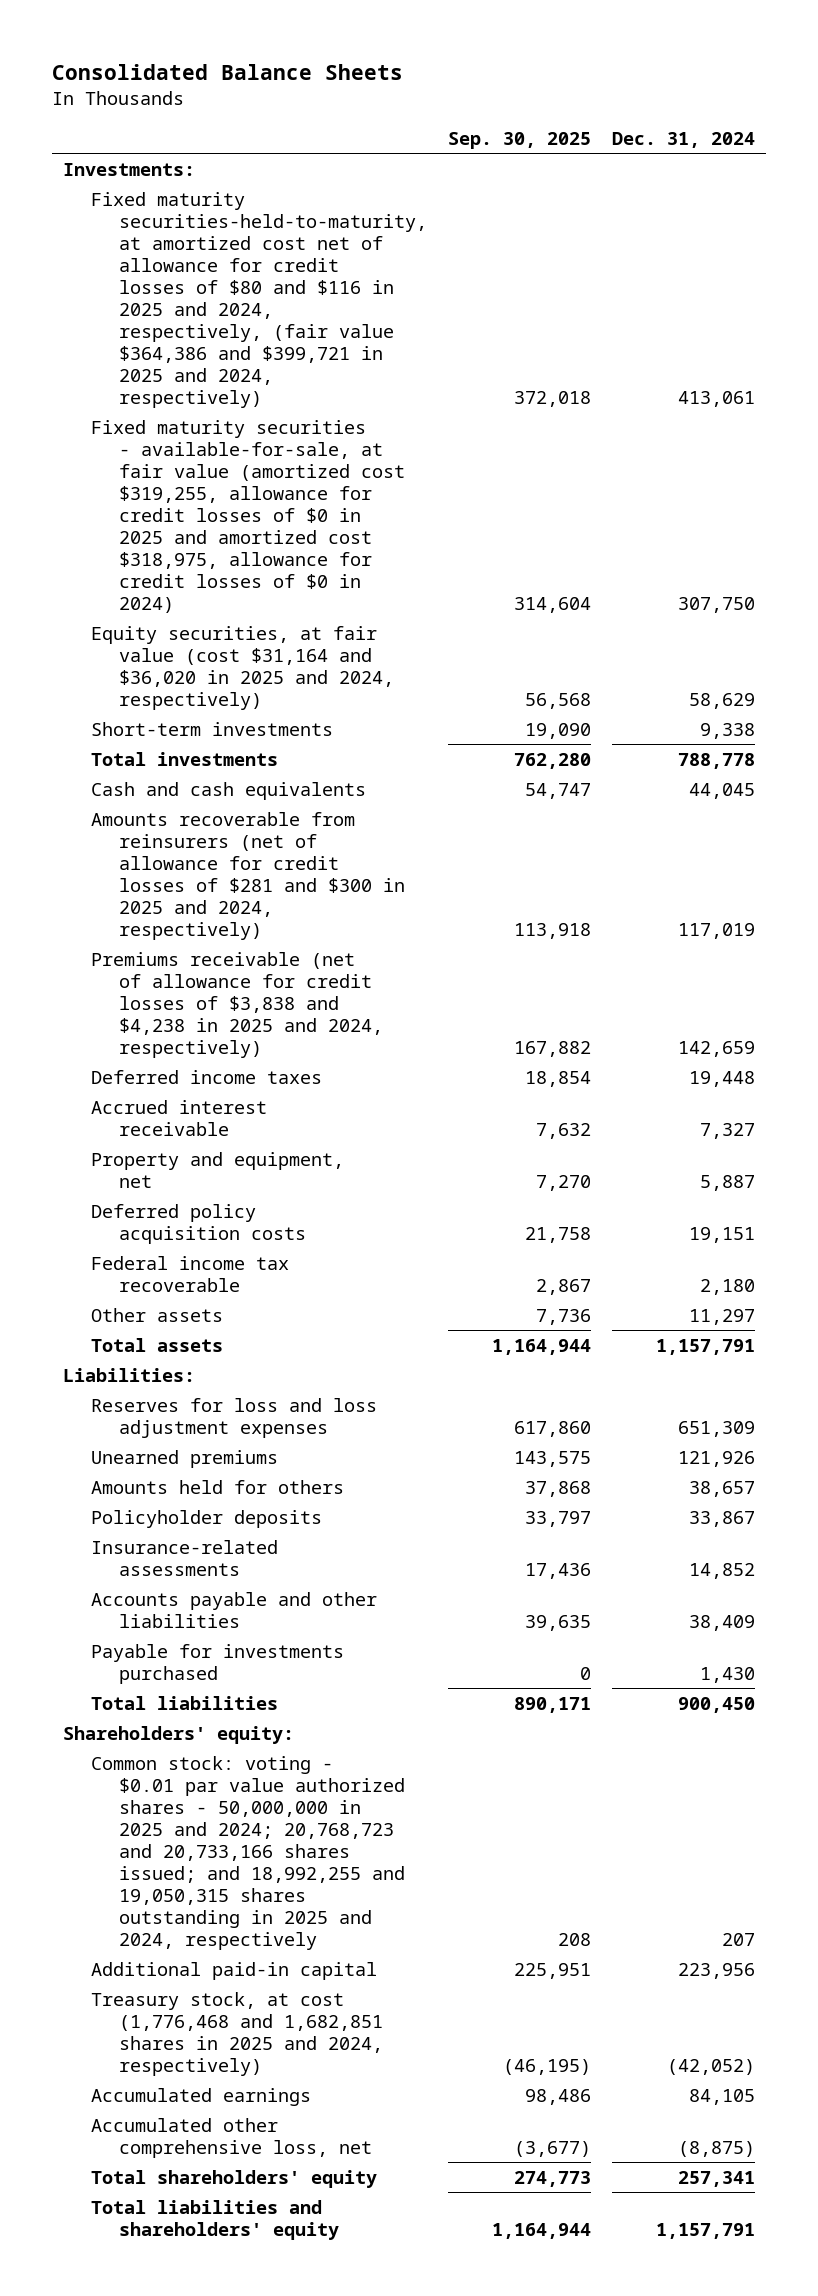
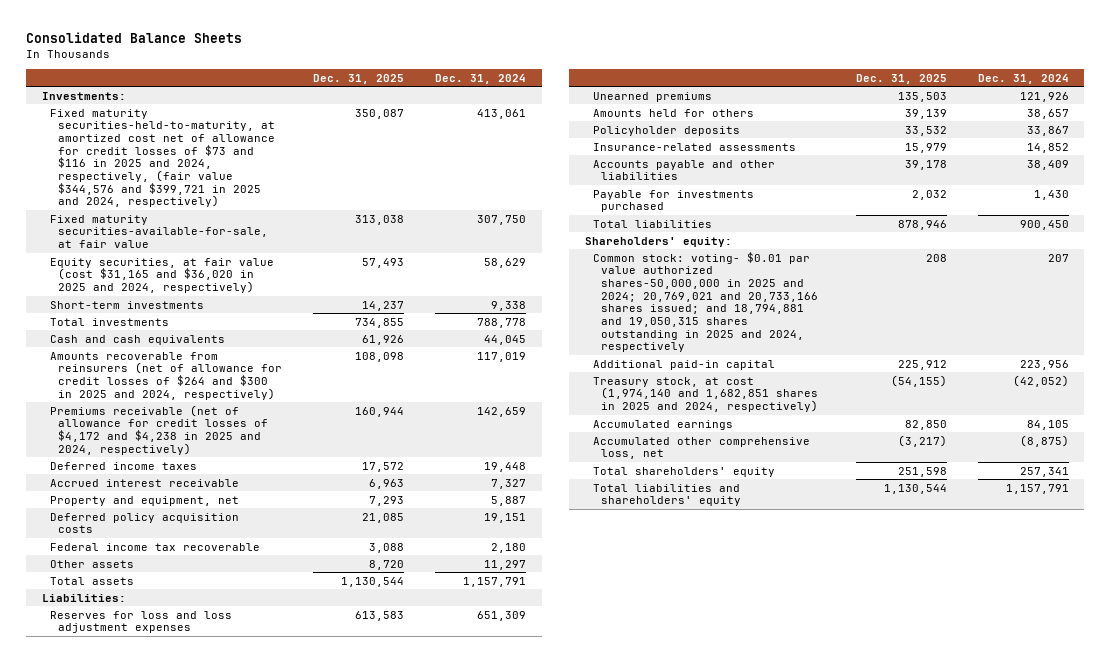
[448,132,592,150] Sep. 30, 2025 -> none
none -> [313,73,405,84] Dec. 31, 2025
[90,191,427,408] Fixed maturity securities-held-to-maturity, at amortized cost net of allowance for credit losses of $80 and $116 in 2025 and 2024, respectively, (fair value $364,386 and $399,721 in 2025 and 2024, respectively) -> [50,108,276,208] Fixed maturity securities-held-to-maturity, at amortized cost net of allowance for credit losses of $73 and $116 in 2025 and 2024, respectively, (fair value $344,576 and $399,721 in 2025 and 2024, respectively)
[90,419,405,613] Fixed maturity securities - available-for-sale, at fair value (amortized cost $319,255, allowance for credit losses of $0 in 2025 and amortized cost $318,975, allowance for credit losses of $0 in 2024) -> [50,214,269,248] Fixed maturity securities-available-for-sale, at fair value
[90,625,394,710] Equity securities, at fair value (cost $31,164 and $36,020 in 2025 and 2024, respectively) -> [50,257,275,293] Equity securities, at fair value (cost $31,165 and $36,020 in 2025 and 2024, respectively)
[90,811,405,940] Amounts recoverable from reinsurers (net of allowance for credit losses of $281 and $300 in 2025 and 2024, respectively) -> [50,351,283,400] Amounts recoverable from reinsurers (net of allowance for credit losses of $264 and $300 in 2025 and 2024, respectively)
[90,951,383,1058] Premiums receivable (net of allowance for credit losses of $3,838 and $4,238 in 2025 and 2024, respectively) -> [50,404,269,455] Premiums receivable (net of allowance for credit losses of $4,172 and $4,238 in 2025 and 2024, respectively)
[90,1755,405,1950] Common stock: voting - $0.01 par value authorized shares - 50,000,000 in 2025 and 2024; 20,768,723 and 20,733,166 shares issued; and 18,992,255 and 19,050,315 shares outstanding in 2025 and 2024, respectively -> [592,251,819,353] Common stock: voting- $0.01 par value authorized shares-50,000,000 in 2025 and 2024; 20,769,021 and 20,733,166 shares issued; and 18,794,881 and 19,050,315 shares outstanding in 2025 and 2024, respectively
[90,1991,383,2076] Treasury stock, at cost (1,776,468 and 1,682,851 shares in 2025 and 2024, respectively) -> [592,376,819,412] Treasury stock, at cost (1,974,140 and 1,682,851 shares in 2025 and 2024, respectively)

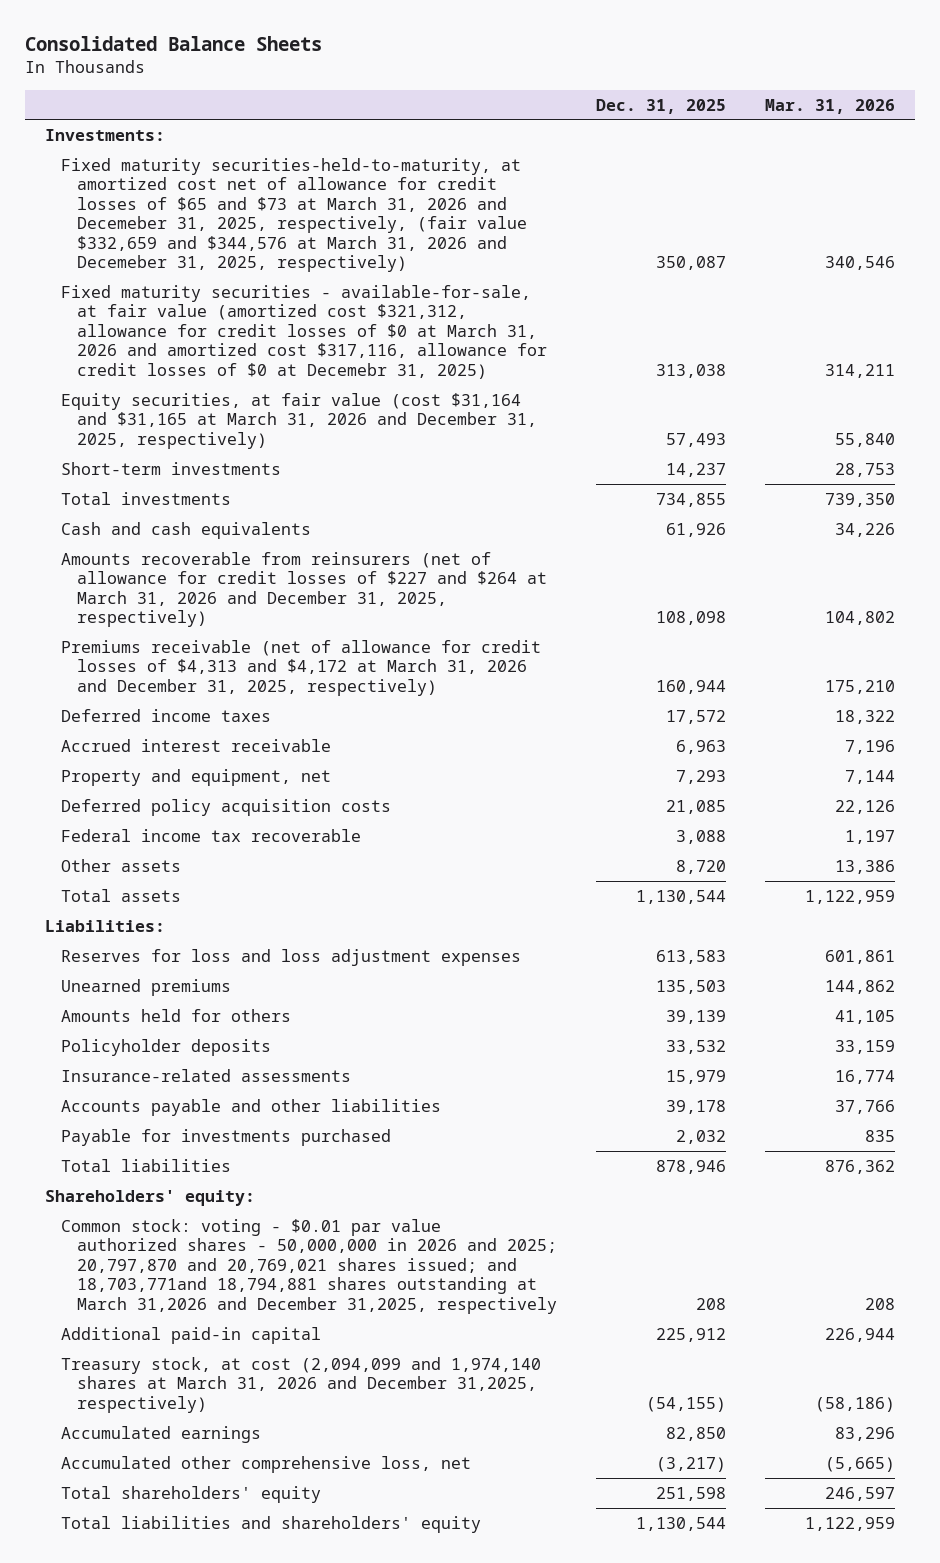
[435,73,527,84] Dec. 31, 2024 -> none
none -> [765,98,896,114] Mar. 31, 2026
[50,108,276,208] Fixed maturity securities-held-to-maturity, at amortized cost net of allowance for credit losses of $73 and $116 in 2025 and 2024, respectively, (fair value $344,576 and $399,721 in 2025 and 2024, respectively) -> [60,157,527,273] Fixed maturity securities-held-to-maturity, at amortized cost net of allowance for credit losses of $65 and $73 at March 31, 2026 and Decemeber 31, 2025, respectively, (fair value $332,659 and $344,576 at March 31, 2026 and Decemeber 31, 2025, respectively)
[50,214,269,248] Fixed maturity securities-available-for-sale, at fair value -> [60,284,547,379] Fixed maturity securities - available-for-sale, at fair value (amortized cost $321,312, allowance for credit losses of $0 at March 31, 2026 and amortized cost $317,116, allowance for credit losses of $0 at Decemebr 31, 2025)
[50,257,275,293] Equity securities, at fair value (cost $31,165 and $36,020 in 2025 and 2024, respectively) -> [60,392,537,449] Equity securities, at fair value (cost $31,164 and $31,165 at March 31, 2026 and December 31, 2025, respectively)
[50,351,283,400] Amounts recoverable from reinsurers (net of allowance for credit losses of $264 and $300 in 2025 and 2024, respectively) -> [60,551,547,628] Amounts recoverable from reinsurers (net of allowance for credit losses of $227 and $264 at March 31, 2026 and December 31, 2025, respectively)
[50,404,269,455] Premiums receivable (net of allowance for credit losses of $4,172 and $4,238 in 2025 and 2024, respectively) -> [60,639,541,696] Premiums receivable (net of allowance for credit losses of $4,313 and $4,172 at March 31, 2026 and December 31, 2025, respectively)
[592,251,819,353] Common stock: voting- $0.01 par value authorized shares-50,000,000 in 2025 and 2024; 20,769,021 and 20,733,166 shares issued; and 18,794,881 and 19,050,315 shares outstanding in 2025 and 2024, respectively -> [60,1218,557,1314] Common stock: voting - $0.01 par value authorized shares - 50,000,000 in 2026 and 2025; 20,797,870 and 20,769,021 shares issued; and 18,703,771and 18,794,881 shares outstanding at March 31,2026 and December 31,2025, respectively
[592,376,819,412] Treasury stock, at cost (1,974,140 and 1,682,851 shares in 2025 and 2024, respectively) -> [60,1356,541,1413] Treasury stock, at cost (2,094,099 and 1,974,140 shares at March 31, 2026 and December 31,2025, respectively)

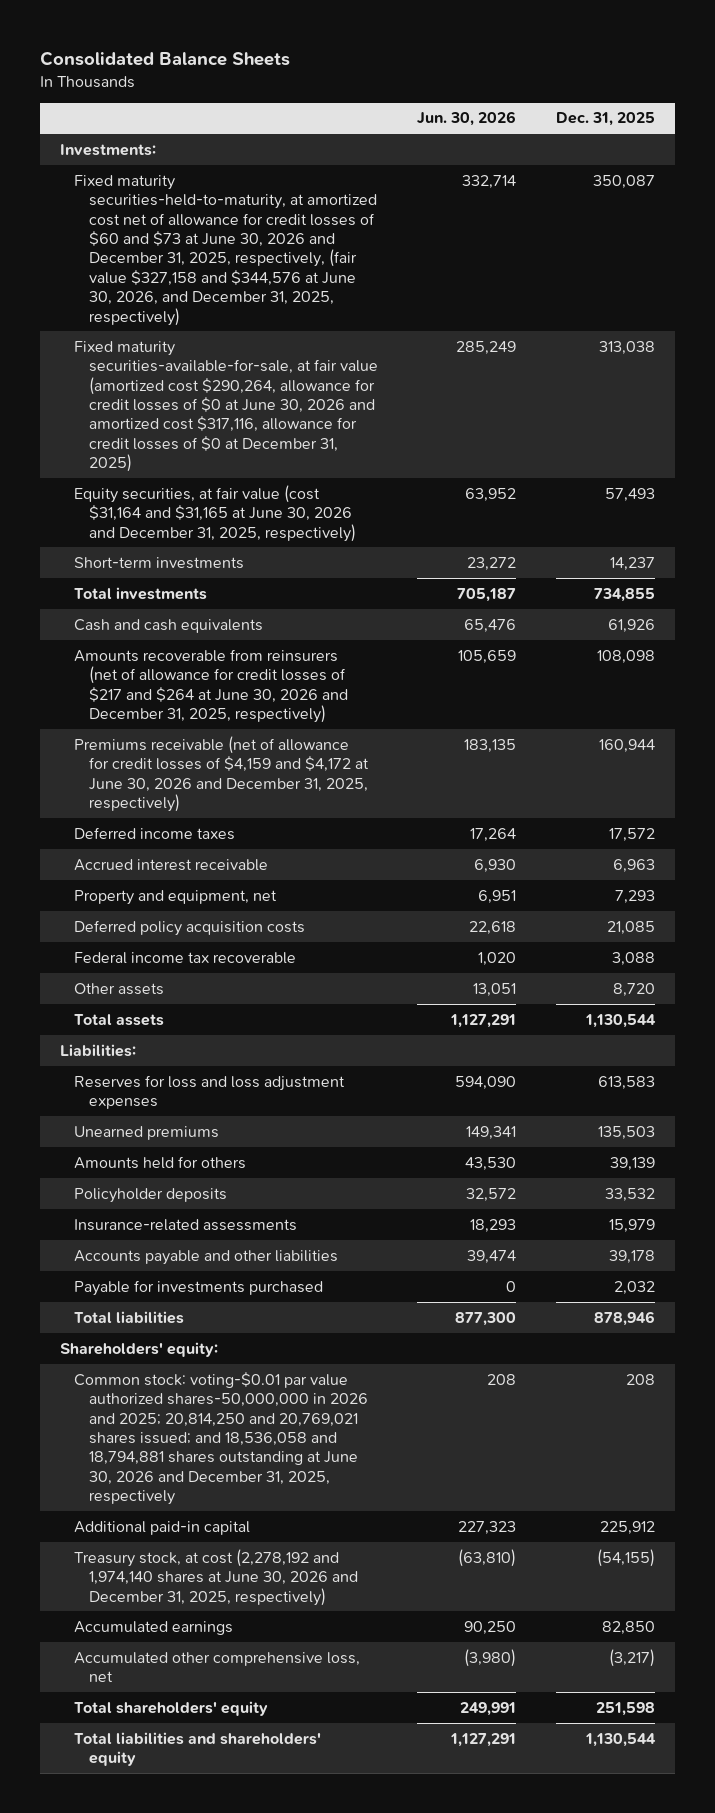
[765,98,896,114] Mar. 31, 2026 -> none
none -> [417,111,517,127] Jun. 30, 2026
[60,157,527,273] Fixed maturity securities-held-to-maturity, at amortized cost net of allowance for credit losses of $65 and $73 at March 31, 2026 and Decemeber 31, 2025, respectively, (fair value $332,659 and $344,576 at March 31, 2026 and Decemeber 31, 2025, respectively) -> [74,174,377,326] Fixed maturity securities-held-to-maturity, at amortized cost net of allowance for credit losses of $60 and $73 at June 30, 2026 and December 31, 2025, respectively, (fair value $327,158 and $344,576 at June 30, 2026, and December 31, 2025, respectively)
[60,284,547,379] Fixed maturity securities - available-for-sale, at fair value (amortized cost $321,312, allowance for credit losses of $0 at March 31, 2026 and amortized cost $317,116, allowance for credit losses of $0 at Decemebr 31, 2025) -> [74,340,378,473] Fixed maturity securities-available-for-sale, at fair value (amortized cost $290,264, allowance for credit losses of $0 at June 30, 2026 and amortized cost $317,116, allowance for credit losses of $0 at December 31, 2025)
[60,392,537,449] Equity securities, at fair value (cost $31,164 and $31,165 at March 31, 2026 and December 31, 2025, respectively) -> [74,484,356,542] Equity securities, at fair value (cost $31,164 and $31,165 at June 30, 2026 and December 31, 2025, respectively)
[60,551,547,628] Amounts recoverable from reinsurers (net of allowance for credit losses of $227 and $264 at March 31, 2026 and December 31, 2025, respectively) -> [74,648,348,723] Amounts recoverable from reinsurers (net of allowance for credit losses of $217 and $264 at June 30, 2026 and December 31, 2025, respectively)
[60,639,541,696] Premiums receivable (net of allowance for credit losses of $4,313 and $4,172 at March 31, 2026 and December 31, 2025, respectively) -> [74,735,369,812] Premiums receivable (net of allowance for credit losses of $4,159 and $4,172 at June 30, 2026 and December 31, 2025, respectively)
[60,1218,557,1314] Common stock: voting - $0.01 par value authorized shares - 50,000,000 in 2026 and 2025; 20,797,870 and 20,769,021 shares issued; and 18,703,771and 18,794,881 shares outstanding at March 31,2026 and December 31,2025, respectively -> [74,1371,368,1506] Common stock: voting-$0.01 par value authorized shares-50,000,000 in 2026 and 2025; 20,814,250 and 20,769,021 shares issued; and 18,536,058 and 18,794,881 shares outstanding at June 30, 2026 and December 31, 2025, respectively
[60,1356,541,1413] Treasury stock, at cost (2,094,099 and 1,974,140 shares at March 31, 2026 and December 31,2025, respectively) -> [74,1548,358,1606] Treasury stock, at cost (2,278,192 and 1,974,140 shares at June 30, 2026 and December 31, 2025, respectively)

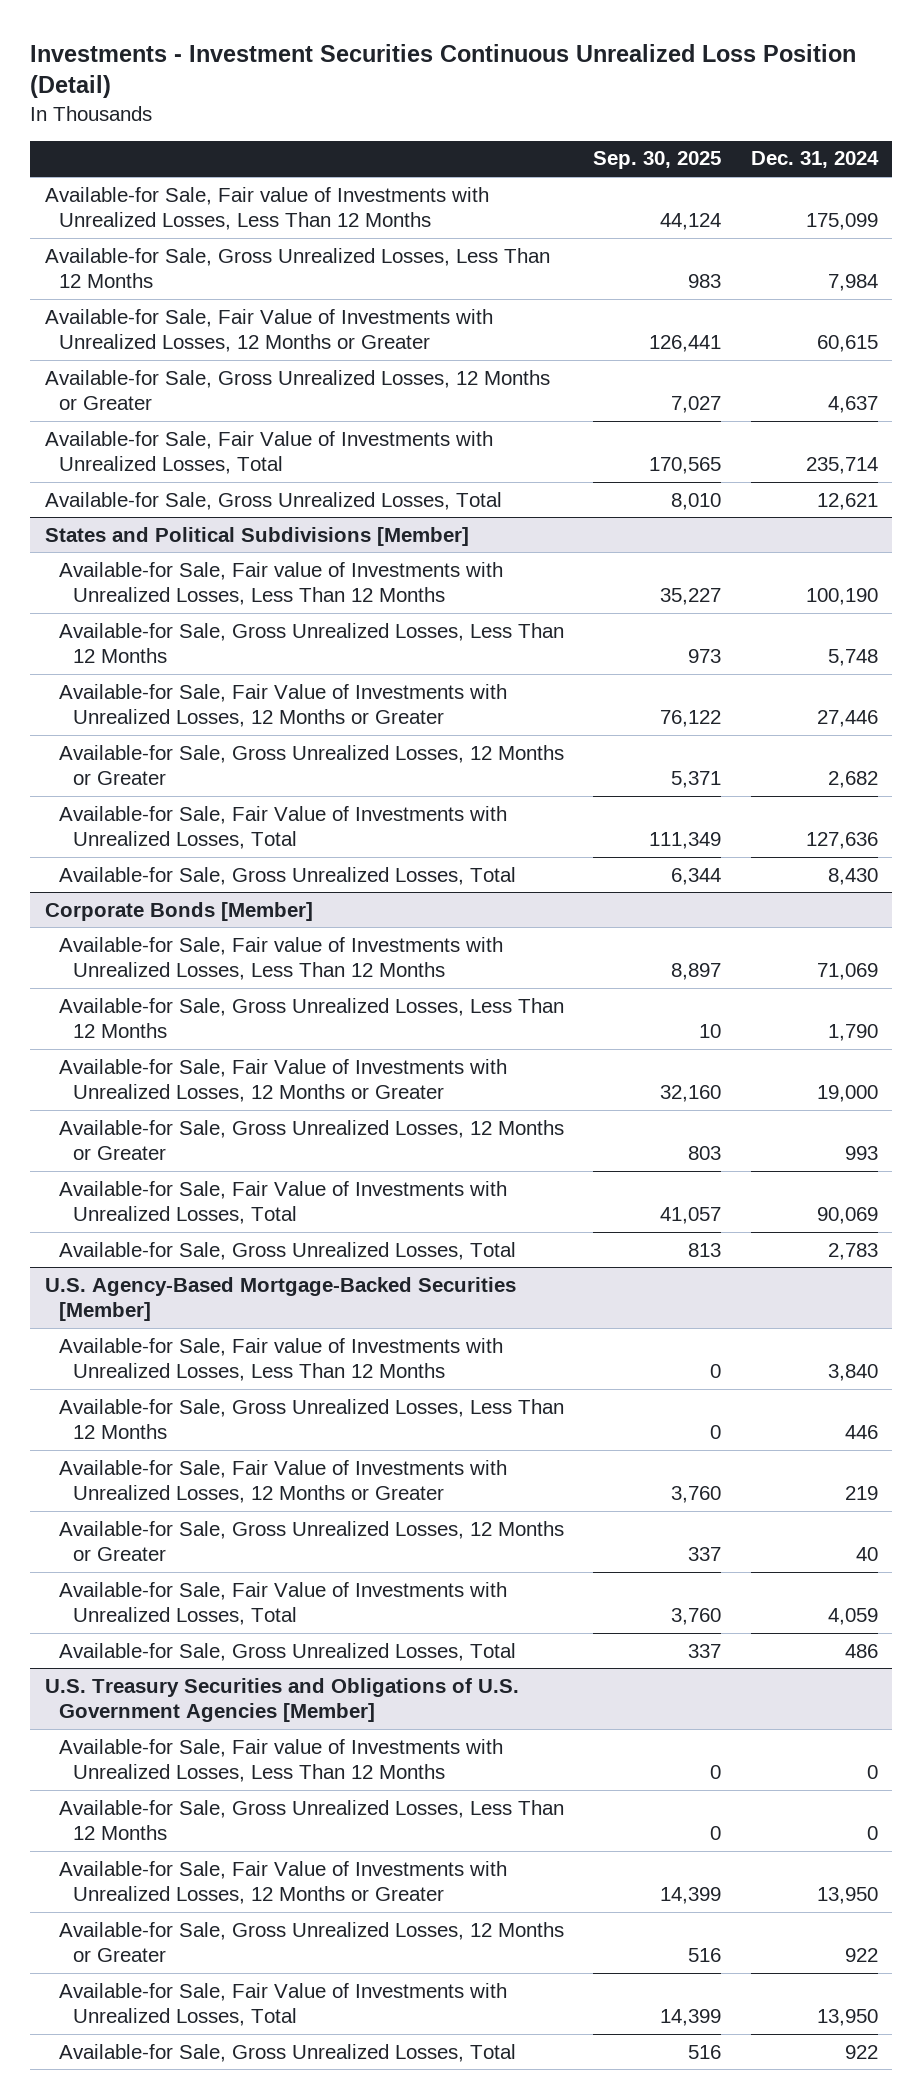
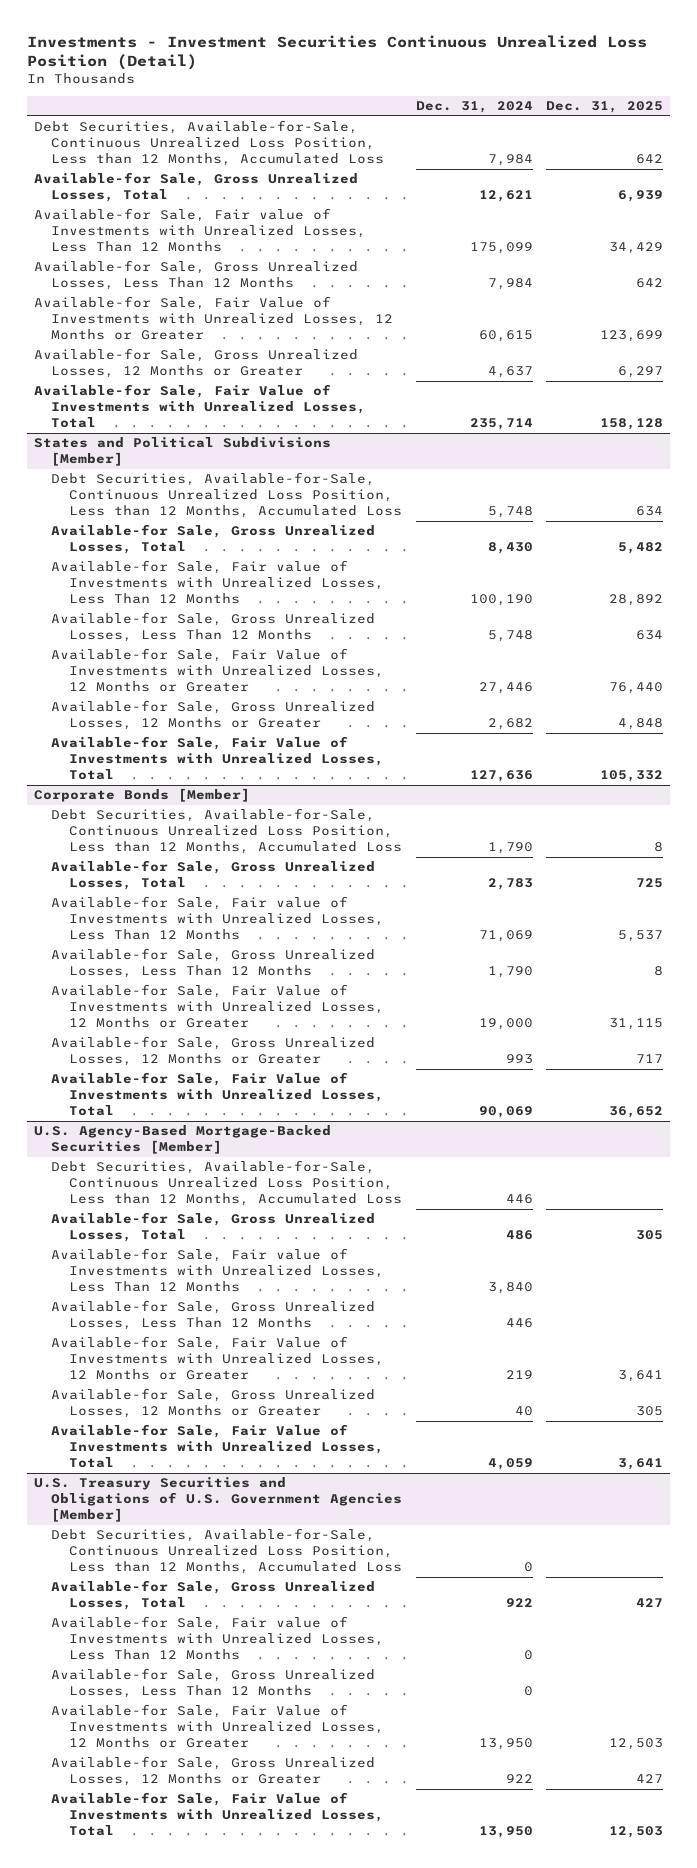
[593,151,722,170] Sep. 30, 2025 -> none
none -> [546,101,664,114] Dec. 31, 2025
none -> [33,120,385,167] Debt Securities, Available-for-Sale, Continuous Unrealized Loss Position, Less than 12 Months, Accumulated Loss
[44,491,502,510] Available-for Sale, Gross Unrealized Losses, Total -> [33,172,358,203] Available-for Sale, Gross Unrealized Losses, Total
none -> [51,472,403,519] Debt Securities, Available-for-Sale, Continuous Unrealized Loss Position, Less than 12 Months, Accumulated Loss
[59,866,517,885] Available-for Sale, Gross Unrealized Losses, Total -> [51,524,376,555] Available-for Sale, Gross Unrealized Losses, Total
none -> [51,808,403,855] Debt Securities, Available-for-Sale, Continuous Unrealized Loss Position, Less than 12 Months, Accumulated Loss
[59,1241,517,1260] Available-for Sale, Gross Unrealized Losses, Total -> [51,860,376,891] Available-for Sale, Gross Unrealized Losses, Total
none -> [51,1160,403,1207] Debt Securities, Available-for-Sale, Continuous Unrealized Loss Position, Less than 12 Months, Accumulated Loss
[59,1642,517,1661] Available-for Sale, Gross Unrealized Losses, Total -> [51,1212,376,1243] Available-for Sale, Gross Unrealized Losses, Total
none -> [51,1528,403,1575] Debt Securities, Available-for-Sale, Continuous Unrealized Loss Position, Less than 12 Months, Accumulated Loss
[59,2043,517,2062] Available-for Sale, Gross Unrealized Losses, Total -> [51,1580,376,1611] Available-for Sale, Gross Unrealized Losses, Total

